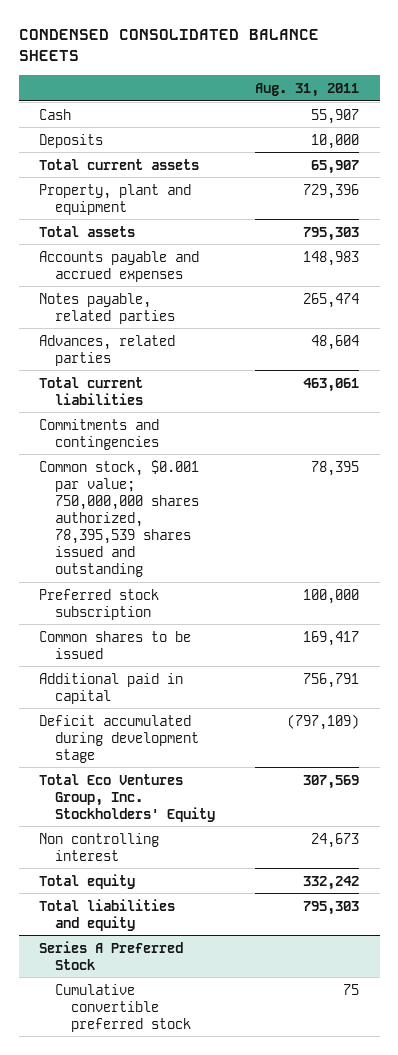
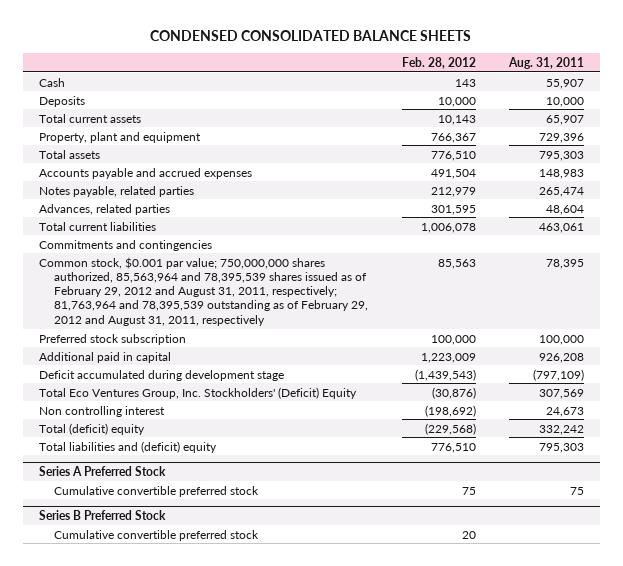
none -> [401,56,476,69] Feb. 28, 2012
[38,459,199,577] Common stock, $0.001 par value; 750,000,000 shares authorized, 78,395,539 shares issued and outstanding -> [39,256,369,326] Common stock, $0.001 par value; 750,000,000 shares authorized, 85,563,964 and 78,395,539 shares issued as of February 29, 2012 and August 31, 2011, respectively; 81,763,964 and 78,395,539 outstanding as of February 29, 2012 and August 31, 2011, respectively
[38,630,191,659] Common shares to be issued -> none
[303,672,360,688] 756,791 -> [538,352,584,363] 926,208
[38,773,215,822] Total Eco Ventures Group, Inc. Stockholders' Equity -> [39,386,358,399] Total Eco Ventures Group, Inc. Stockholders' (Deficit) Equity
[38,873,135,889] Total equity -> [39,422,146,435] Total (deficit) equity
[38,898,175,931] Total liabilities and equity -> [39,440,218,453] Total liabilities and (deficit) equity
none -> [39,509,167,520] Series B Preferred Stock
none -> [54,529,260,541] Cumulative convertible preferred stock

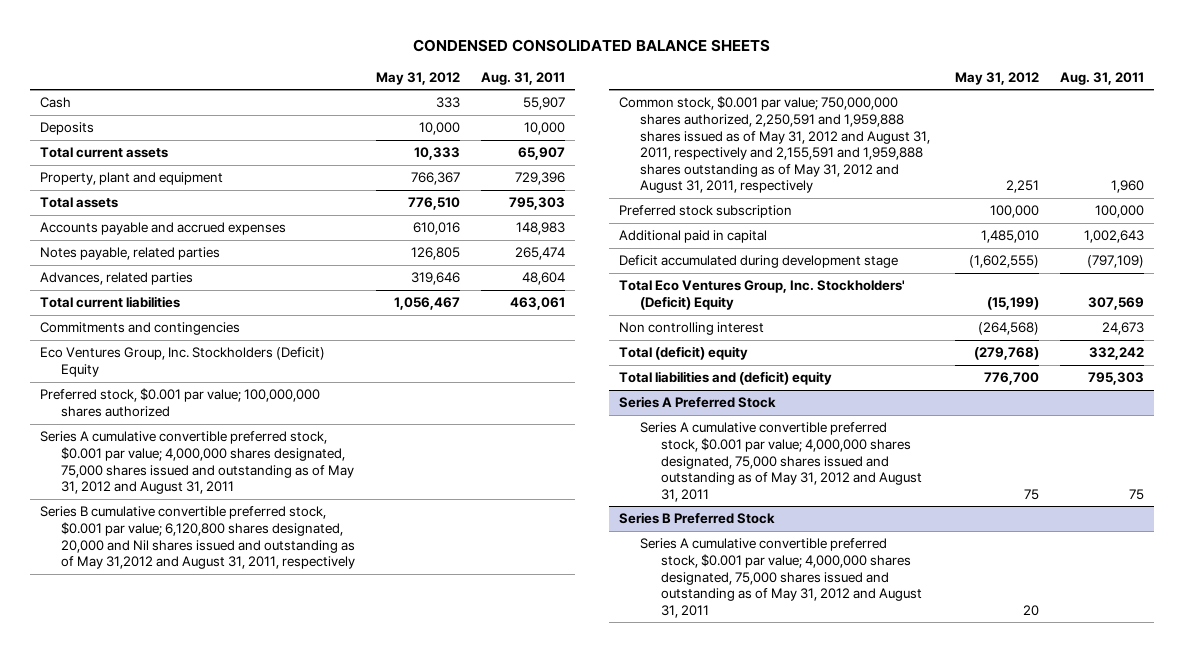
[401,56,476,69] Feb. 28, 2012 -> none
none -> [376,71,461,85] May 31, 2012
none -> [40,347,326,377] Eco Ventures Group, Inc. Stockholders (Deficit) Equity
none -> [40,388,321,417] Preferred stock, $0.001 par value; 100,000,000 shares authorized
none -> [40,431,355,495] Series A cumulative convertible preferred stock, $0.001 par value; 4,000,000 shares designated, 75,000 shares issued and outstanding as of May 31, 2012 and August 31, 2011
none -> [40,506,356,570] Series B cumulative convertible preferred stock, $0.001 par value; 6,120,800 shares designated, 20,000 and Nil shares issued and outstanding as of May 31,2012 and August 31, 2011, respectively
[39,256,369,326] Common stock, $0.001 par value; 750,000,000 shares authorized, 85,563,964 and 78,395,539 shares issued as of February 29, 2012 and August 31, 2011, respectively; 81,763,964 and 78,395,539 outstanding as of February 29, 2012 and August 31, 2011, respectively -> [619,96,931,194] Common stock, $0.001 par value; 750,000,000 shares authorized, 2,250,591 and 1,959,888 shares issued as of May 31, 2012 and August 31, 2011, respectively and 2,155,591 and 1,959,888 shares outstanding as of May 31, 2012 and August 31, 2011, respectively
[545,258,584,269] 78,395 -> [1110,180,1144,194] 1,960
[538,352,584,363] 926,208 -> [1083,230,1144,244] 1,002,643
[54,485,260,497] Cumulative convertible preferred stock -> none
none -> [640,422,923,502] Series A cumulative convertible preferred stock, $0.001 par value; 4,000,000 shares designated, 75,000 shares issued and outstanding as of May 31, 2012 and August 31, 2011
[54,529,260,541] Cumulative convertible preferred stock -> none
none -> [640,538,923,618] Series A cumulative convertible preferred stock, $0.001 par value; 4,000,000 shares designated, 75,000 shares issued and outstanding as of May 31, 2012 and August 31, 2011

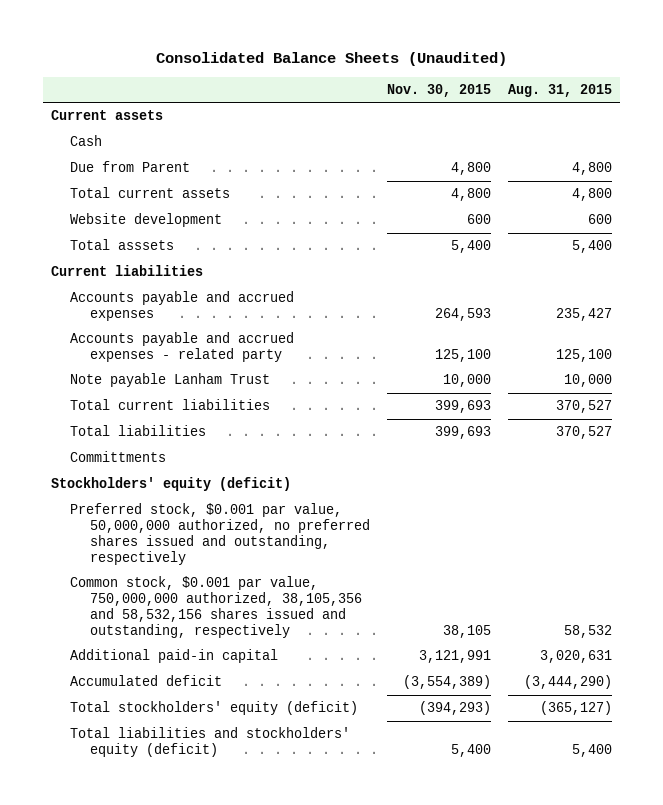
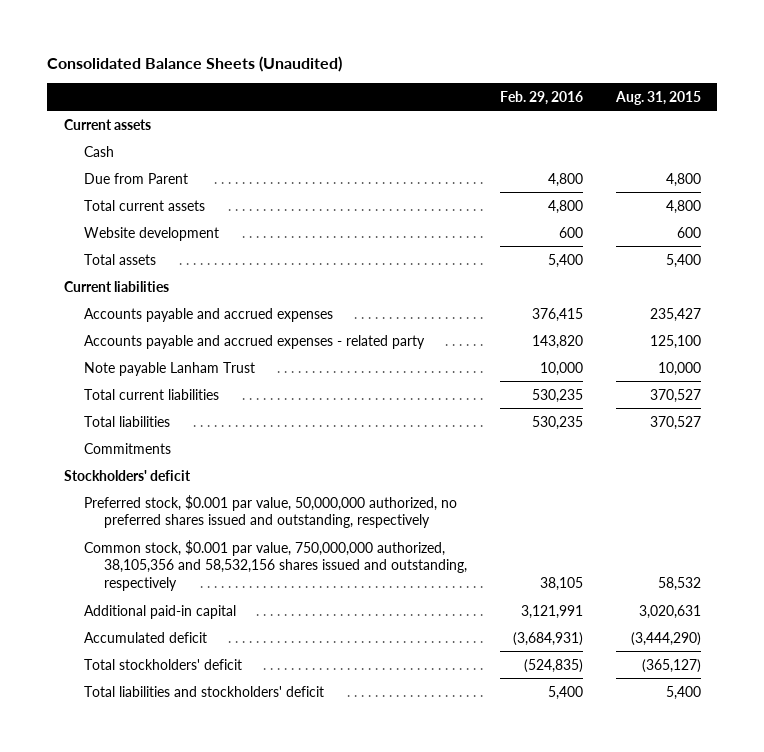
[386,83,491,97] Nov. 30, 2015 -> none
none -> [499,90,583,105] Feb. 29, 2016
[70,239,175,251] Total asssets -> [83,253,156,265] Total assets
[70,451,167,463] Committments -> [83,442,171,454] Commitments
[51,477,292,492] Stockholders' equity (deficit) -> [63,469,191,481] Stockholders' deficit
[70,701,359,716] Total stockholders' equity (deficit) -> [83,658,242,670] Total stockholders' deficit
[70,727,351,758] Total liabilities and stockholders' equity (deficit) -> [83,685,324,697] Total liabilities and stockholders' deficit

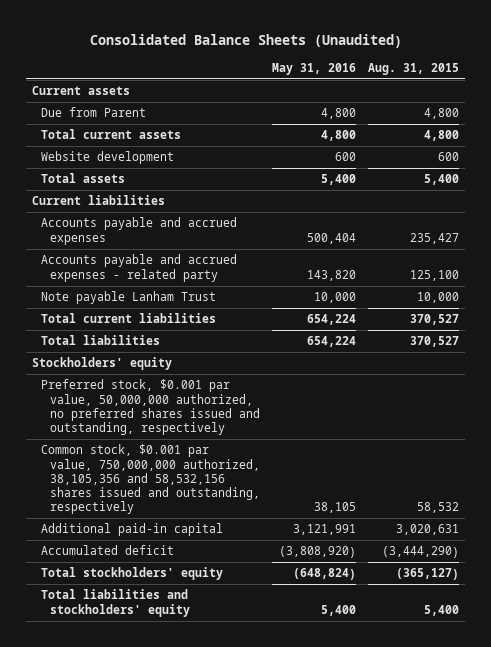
[499,90,583,105] Feb. 29, 2016 -> none
none -> [272,62,357,75] May 31, 2016
[83,145,114,157] Cash -> none
[83,442,171,454] Commitments -> none
[63,469,191,481] Stockholders' deficit -> [32,357,173,371] Stockholders' equity
[83,658,242,670] Total stockholders' deficit -> [41,567,224,581] Total stockholders' equity
[83,685,324,697] Total liabilities and stockholders' deficit -> [41,589,191,617] Total liabilities and stockholders' equity

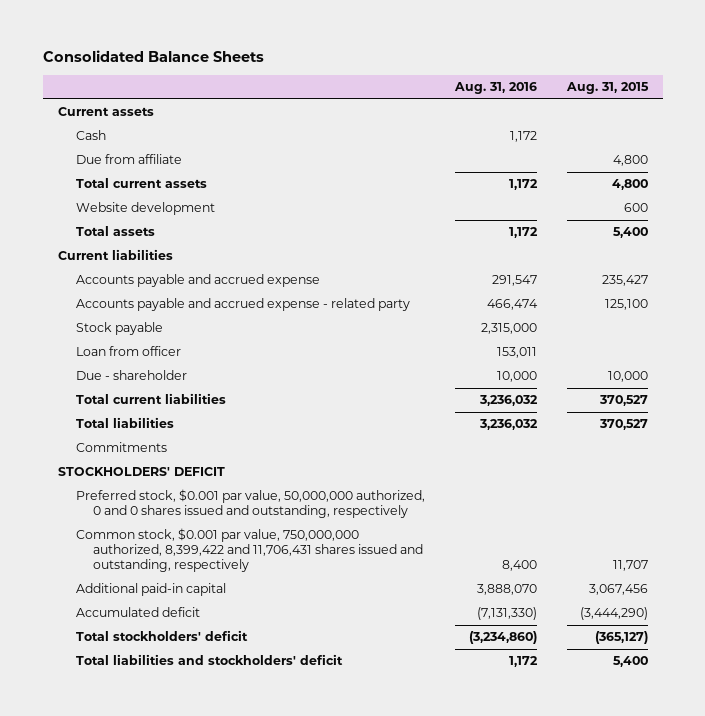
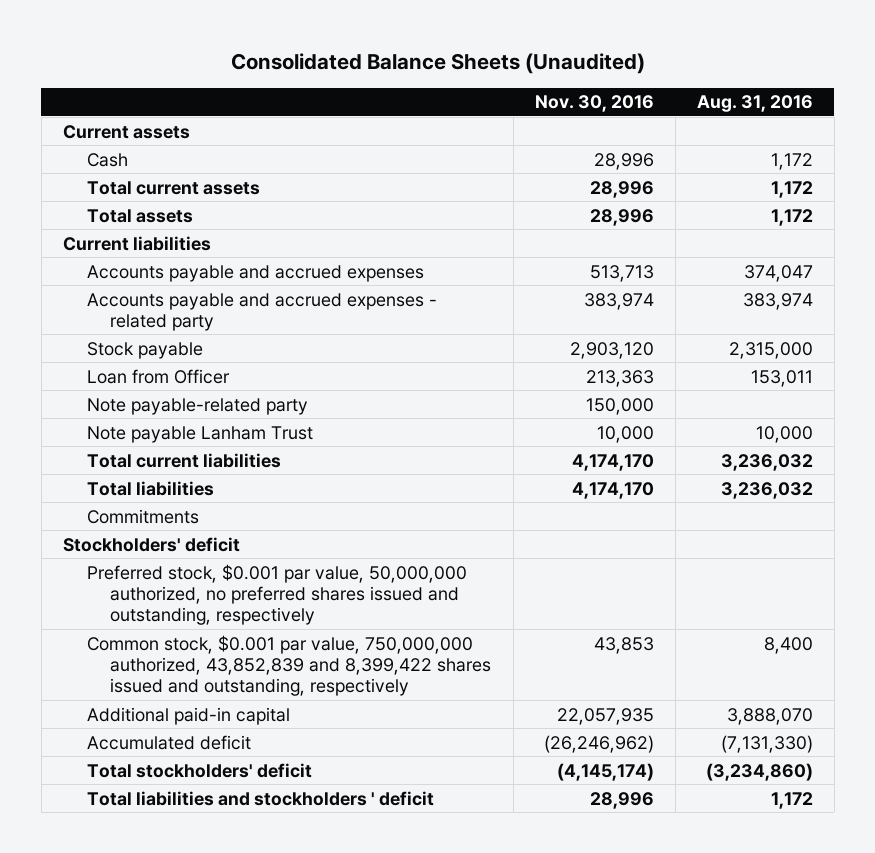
[42,50,264,63] Consolidated Balance Sheets -> [230,53,645,75] Consolidated Balance Sheets (Unaudited)
[565,82,649,95] Aug. 31, 2015 -> none
none -> [534,95,654,113] Nov. 30, 2016
[75,154,182,165] Due from affiliate -> none
[75,202,215,216] Website development -> none
[75,274,320,288] Accounts payable and accrued expense -> [86,264,424,282] Accounts payable and accrued expenses
[491,275,537,287] 291,547 -> [743,264,813,282] 374,047
[75,298,410,312] Accounts payable and accrued expense - related party -> [86,292,437,331] Accounts payable and accrued expenses - related party
[486,299,538,311] 466,474 -> [742,292,813,310] 383,974
[75,370,187,381] Due - shareholder -> none
[75,346,181,357] Loan from officer -> [86,368,230,384] Loan from Officer
none -> [86,397,308,415] Note payable-related party
none -> [86,425,313,443] Note payable Lanham Trust
[57,467,225,477] STOCKHOLDERS' DEFICIT -> [62,536,240,552] Stockholders' deficit
[75,489,425,519] Preferred stock, $0.001 par value, 50,000,000 authorized, 0 and 0 shares issued and outstanding, respectively -> [86,563,467,625] Preferred stock, $0.001 par value, 50,000,000 authorized, no preferred shares issued and outstanding, respectively
[75,528,424,573] Common stock, $0.001 par value, 750,000,000 authorized, 8,399,422 and 11,706,431 shares issued and outstanding, respectively -> [86,634,492,696] Common stock, $0.001 par value, 750,000,000 authorized, 43,852,839 and 8,399,422 shares issued and outstanding, respectively
[75,654,343,666] Total liabilities and stockholders' deficit -> [86,790,434,806] Total liabilities and stockholders ' deficit

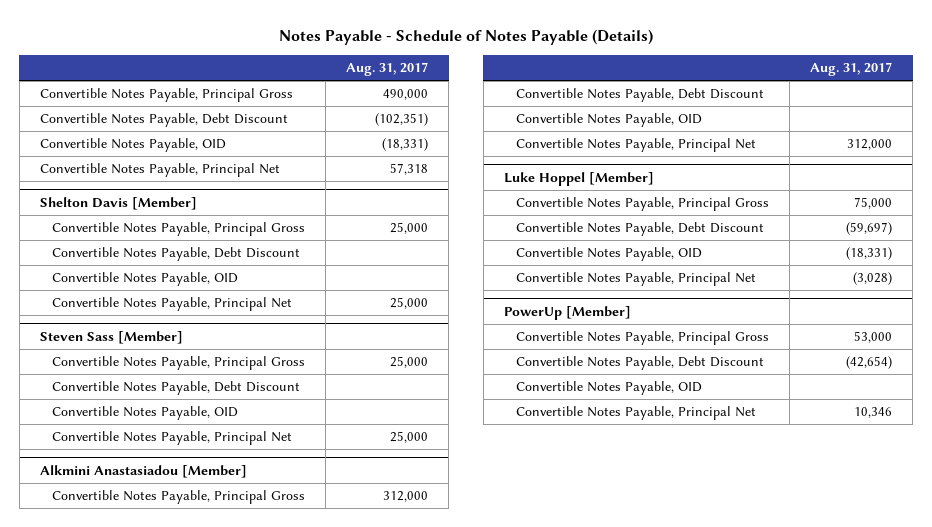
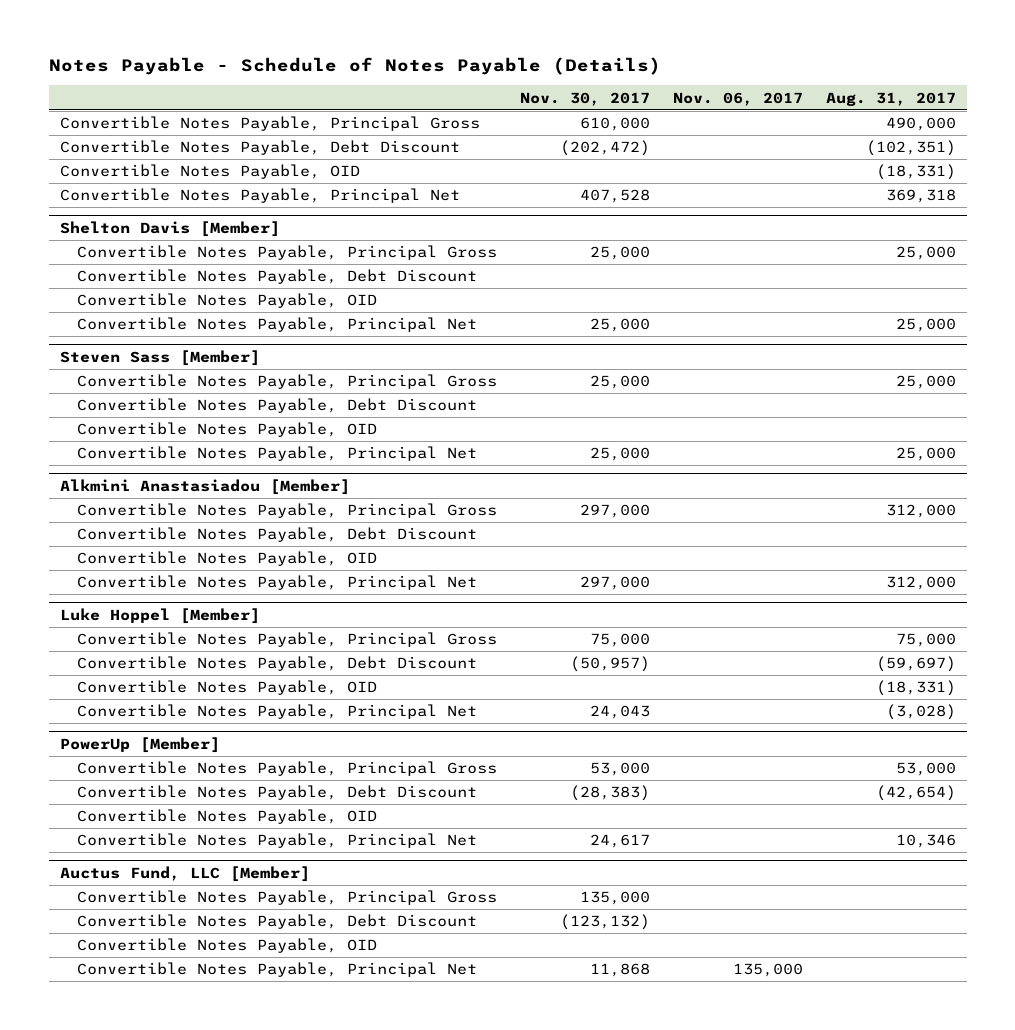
none -> [519,91,650,106] Nov. 30, 2017
none -> [672,91,803,106] Nov. 06, 2017
[389,163,428,176] 57,318 -> [885,189,956,204] 369,318
none -> [59,866,310,883] Auctus Fund, LLC [Member]
none -> [77,890,498,906] Convertible Notes Payable, Principal Gross
none -> [77,914,478,930] Convertible Notes Payable, Debt Discount
none -> [77,938,378,954] Convertible Notes Payable, OID
none -> [77,962,478,978] Convertible Notes Payable, Principal Net

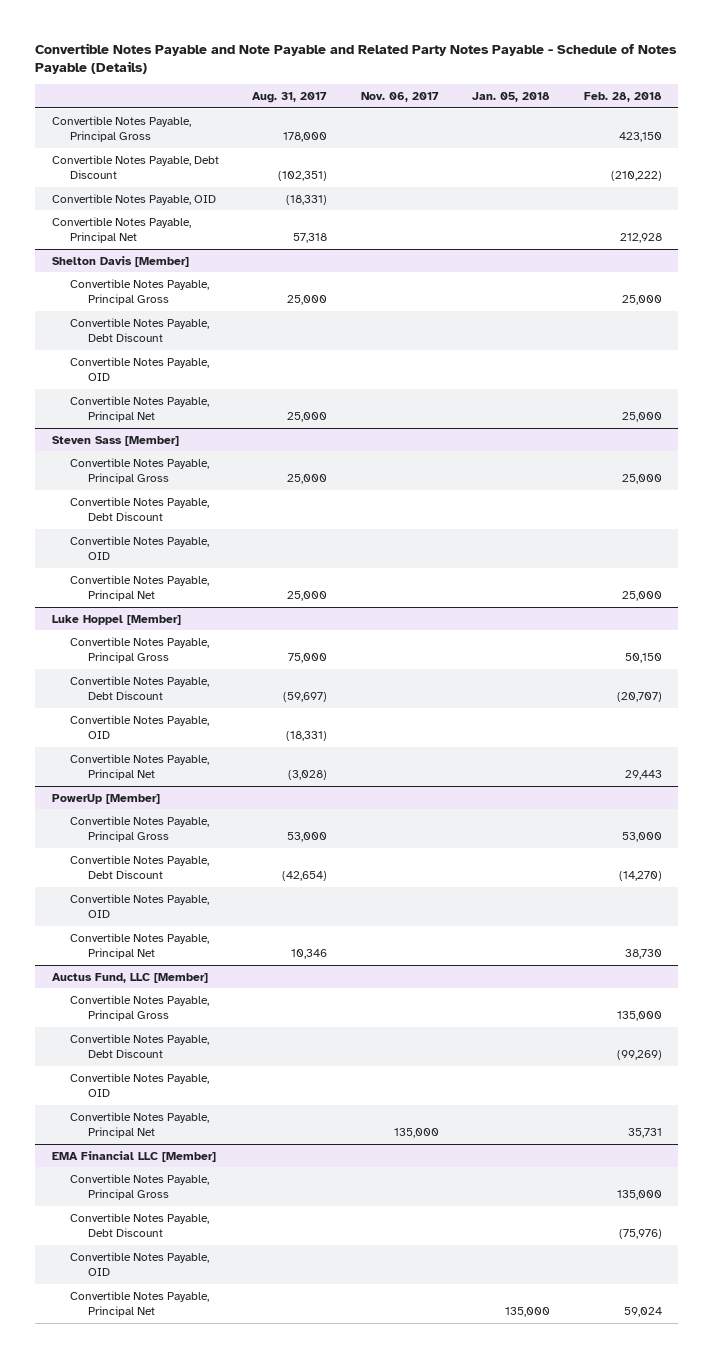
[48,56,661,75] Notes Payable - Schedule of Notes Payable (Details) -> [35,42,678,75] Convertible Notes Payable and Note Payable and Related Party Notes Payable - Schedule of Notes Payable (Details)
[519,91,650,106] Nov. 30, 2017 -> none
none -> [472,91,551,102] Jan. 05, 2018
none -> [583,91,662,102] Feb. 28, 2018
[885,117,956,132] 490,000 -> [283,131,328,142] 178,000
[885,189,956,204] 369,318 -> [293,232,328,243] 57,318
[59,479,350,496] Alkmini Anastasiadou [Member] -> none
[77,503,498,519] Convertible Notes Payable, Principal Gross -> none
[77,527,478,543] Convertible Notes Payable, Debt Discount -> none
[77,551,378,567] Convertible Notes Payable, OID -> none
[77,575,478,591] Convertible Notes Payable, Principal Net -> none
none -> [51,1150,216,1162] EMA Financial LLC [Member]
none -> [69,1173,209,1200] Convertible Notes Payable, Principal Gross
none -> [69,1212,209,1237] Convertible Notes Payable, Debt Discount
none -> [69,1251,209,1276] Convertible Notes Payable, OID
none -> [69,1290,209,1317] Convertible Notes Payable, Principal Net

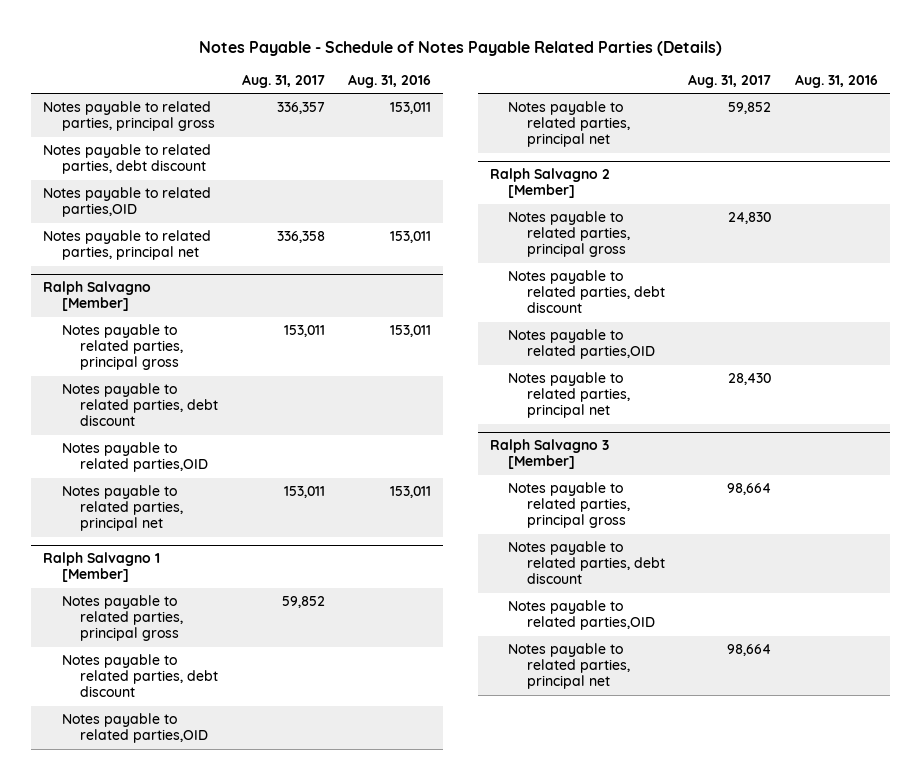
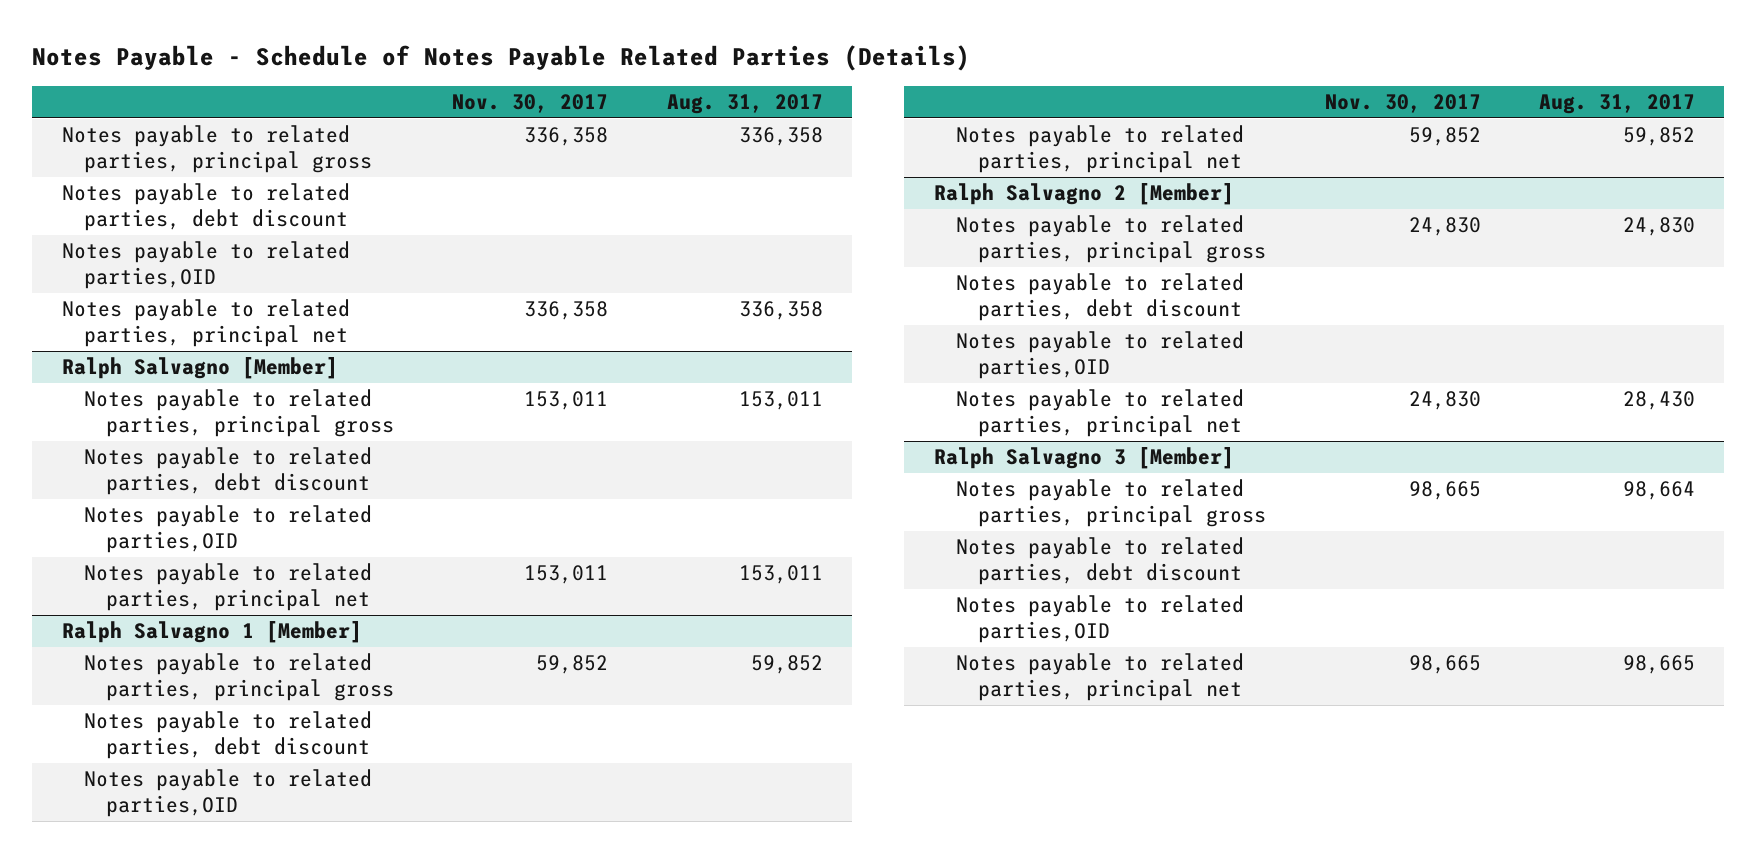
[348,74,432,89] Aug. 31, 2016 -> none
none -> [452,94,609,114] Nov. 30, 2017
[276,102,325,115] 336,357 -> [738,127,823,147] 336,358
[727,644,772,657] 98,664 -> [1623,655,1696,675] 98,665

